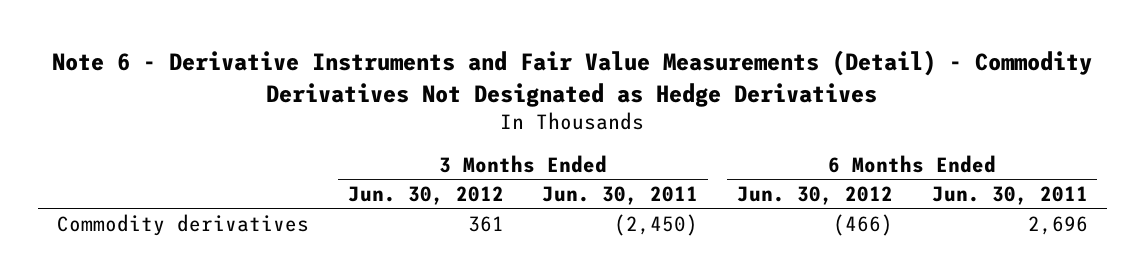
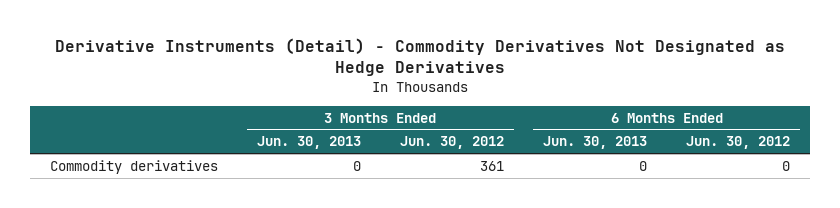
[52,49,1093,107] Note 6 - Derivative Instruments and Fair Value Measurements (Detail) - Commodity Derivatives Not Designated as Hedge Derivatives -> [54,37,785,77] Derivative Instruments (Detail) - Commodity Derivatives Not Designated as Hedge Derivatives
[542,185,699,205] Jun. 30, 2011 -> none
[931,185,1088,205] Jun. 30, 2011 -> none
none -> [256,136,361,150] Jun. 30, 2013
none -> [542,136,647,150] Jun. 30, 2013
[833,213,894,236] (466) -> [782,160,791,171] 0

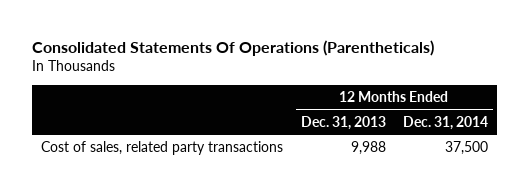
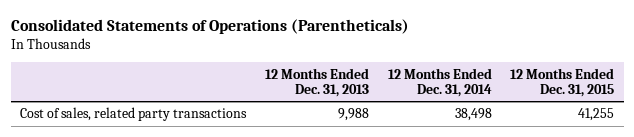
[32,40,435,57] Consolidated Statements Of Operations (Parentheticals) -> [10,19,409,35] Consolidated Statements of Operations (Parentheticals)
none -> [510,67,615,98] 12 Months Ended Dec. 31, 2015
[445,141,489,156] 37,500 -> [454,108,492,122] 38,498

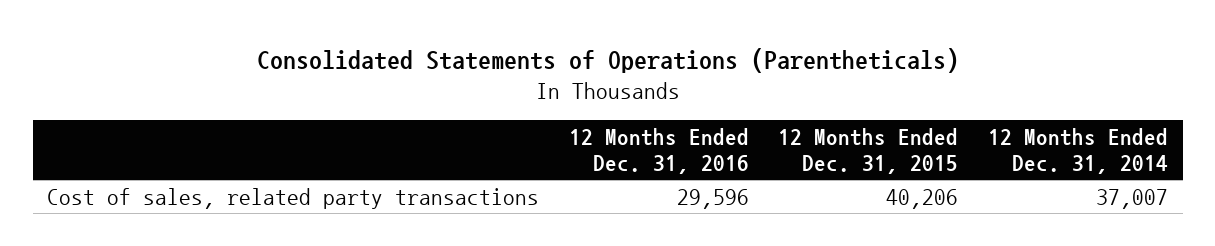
[264,67,369,98] 12 Months Ended Dec. 31, 2013 -> none
none -> [568,127,749,175] 12 Months Ended Dec. 31, 2016
[454,108,492,122] 38,498 -> [1095,188,1168,209] 37,007
[578,108,615,122] 41,255 -> [886,188,959,209] 40,206

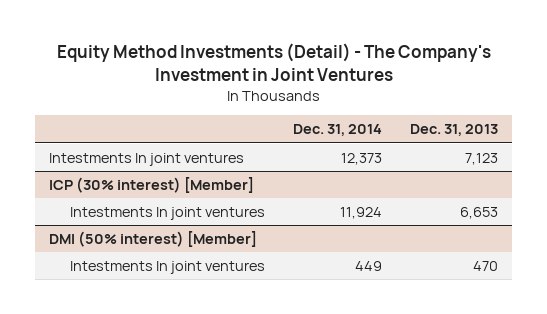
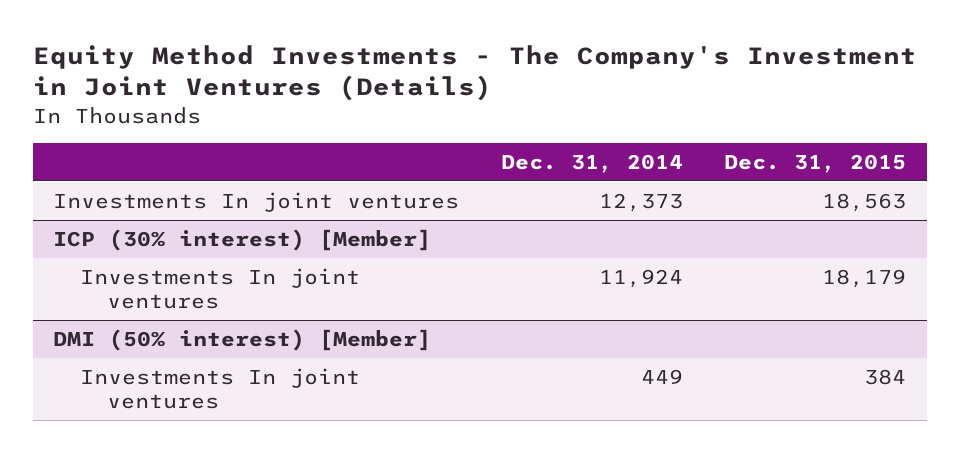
[56,42,491,81] Equity Method Investments (Detail) - The Company's Investment in Joint Ventures -> [32,45,917,102] Equity Method Investments - The Company's Investment in Joint Ventures (Details)
[410,124,499,137] Dec. 31, 2013 -> none
none -> [724,154,907,174] Dec. 31, 2015
[49,153,245,167] Intestments In joint ventures -> [53,191,460,212] Investments In joint ventures
[69,207,265,221] Intestments In joint ventures -> [80,267,361,310] Investments In joint ventures
[69,261,265,275] Intestments In joint ventures -> [80,367,361,410] Investments In joint ventures

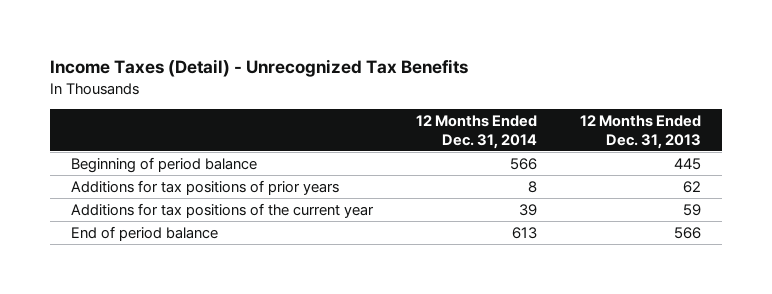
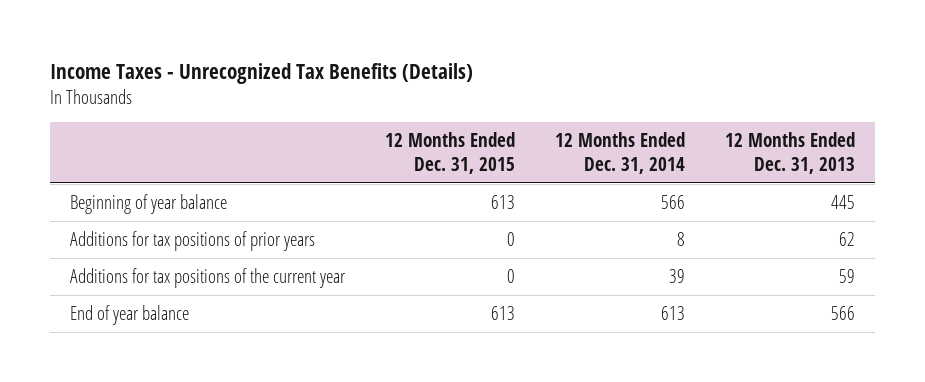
[49,59,468,78] Income Taxes (Detail) - Unrecognized Tax Benefits -> [50,62,474,84] Income Taxes - Unrecognized Tax Benefits (Details)
none -> [385,131,516,174] 12 Months Ended Dec. 31, 2015
[71,157,258,174] Beginning of period balance -> [70,193,228,214] Beginning of year balance
[71,226,219,242] End of period balance -> [70,304,190,325] End of year balance

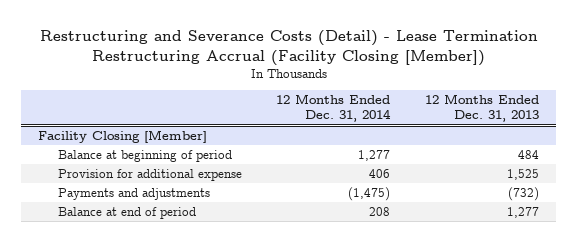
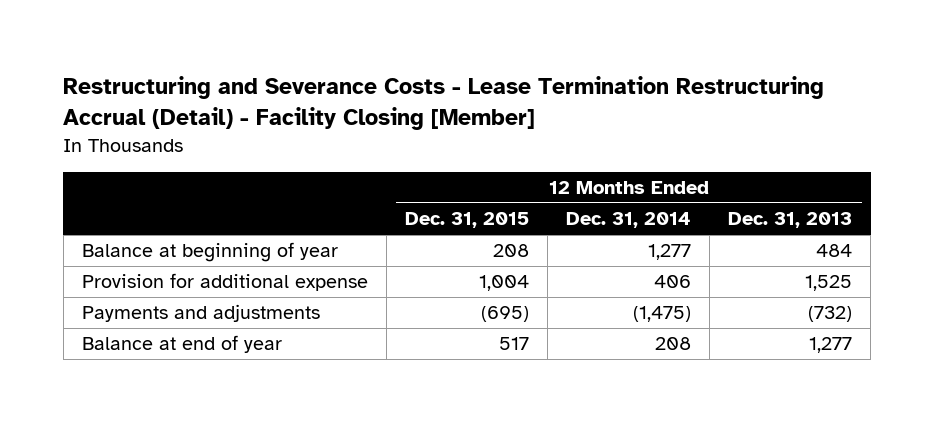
[39,29,538,66] Restructuring and Severance Costs (Detail) - Lease Termination Restructuring Accrual (Facility Closing [Member]) -> [63,76,825,131] Restructuring and Severance Costs - Lease Termination Restructuring Accrual (Detail) - Facility Closing [Member]
none -> [405,212,530,229] Dec. 31, 2015
[38,130,208,144] Facility Closing [Member] -> none
[58,150,233,163] Balance at beginning of period -> [81,242,338,263] Balance at beginning of year
[58,207,197,220] Balance at end of period -> [81,335,282,354] Balance at end of year

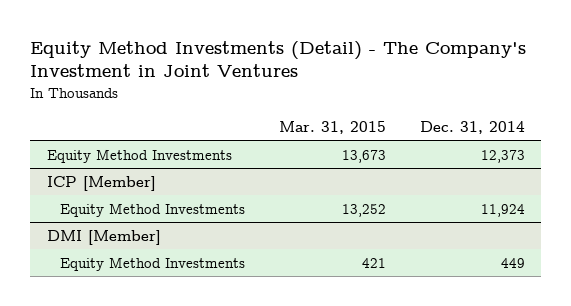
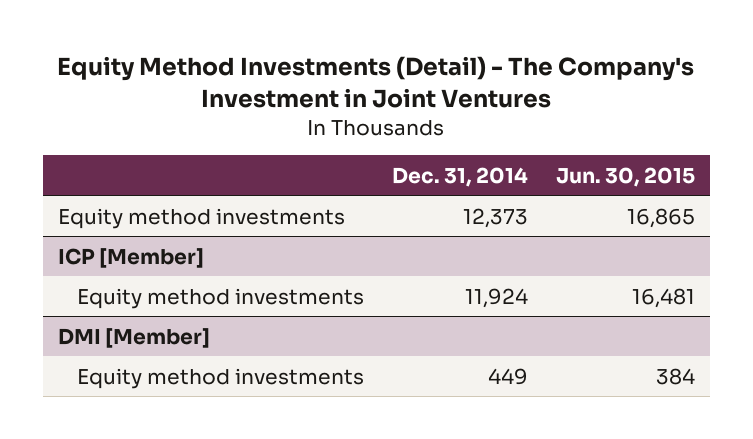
[278,120,386,134] Mar. 31, 2015 -> none
none -> [556,166,696,187] Jun. 30, 2015
[46,148,232,163] Equity Method Investments -> [57,207,345,229] Equity method investments
[60,202,246,217] Equity Method Investments -> [76,287,364,309] Equity method investments
[60,256,246,271] Equity Method Investments -> [76,367,364,389] Equity method investments

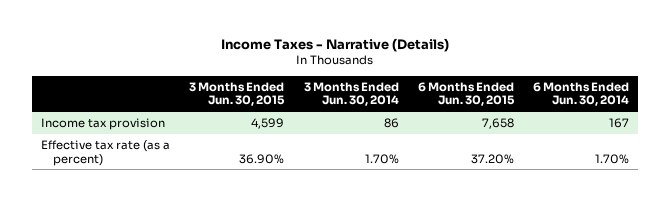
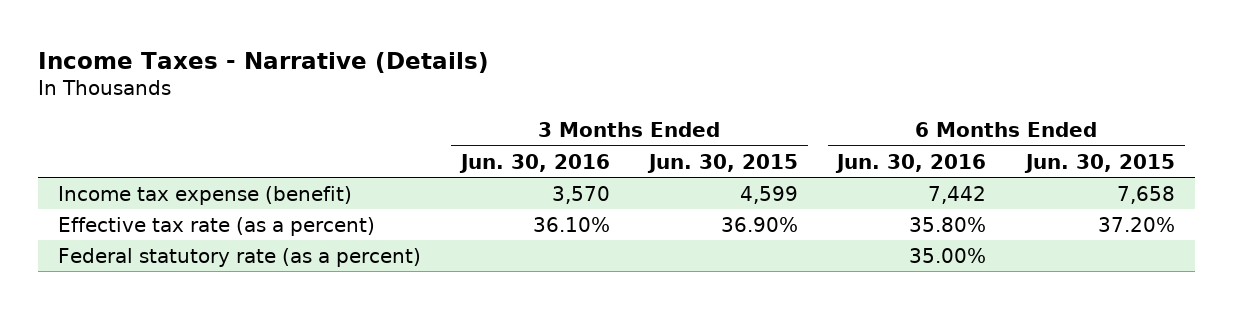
[303,81,399,107] 3 Months Ended Jun. 30, 2014 -> none
[532,81,629,107] 6 Months Ended Jun. 30, 2014 -> none
none -> [458,153,610,173] Jun. 30, 2016
none -> [835,153,987,173] Jun. 30, 2016
[41,118,166,131] Income tax provision -> [58,185,353,205] Income tax expense (benefit)
none -> [58,247,422,267] Federal statutory rate (as a percent)

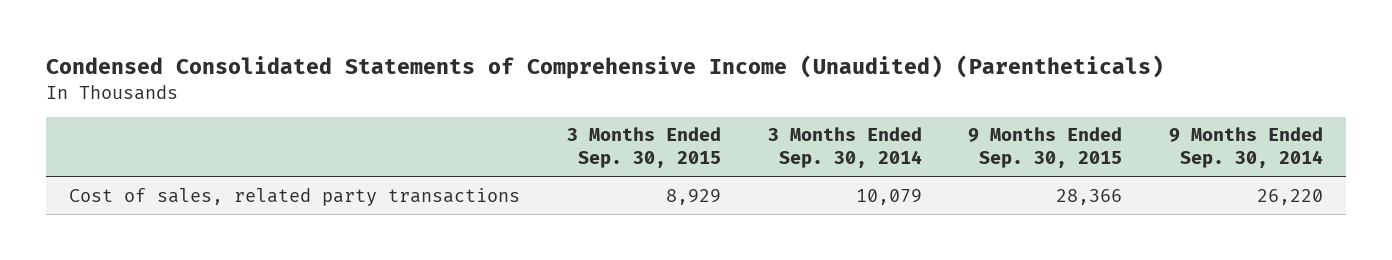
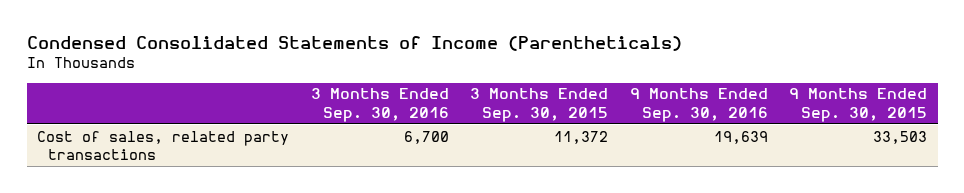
[46,55,1165,80] Condensed Consolidated Statements of Comprehensive Income (Unaudited) (Parentheticals) -> [26,36,682,52] Condensed Consolidated Statements of Income (Parentheticals)
[767,127,922,169] 3 Months Ended Sep. 30, 2014 -> none
[1168,127,1323,169] 9 Months Ended Sep. 30, 2014 -> none
none -> [310,88,449,123] 3 Months Ended Sep. 30, 2016
none -> [629,88,768,123] 9 Months Ended Sep. 30, 2016
[665,188,721,205] 8,929 -> [554,130,609,144] 11,372
[1056,188,1123,205] 28,366 -> [872,130,927,144] 33,503

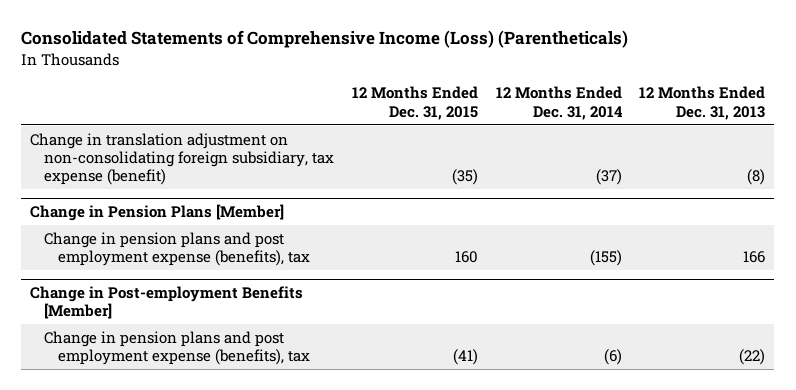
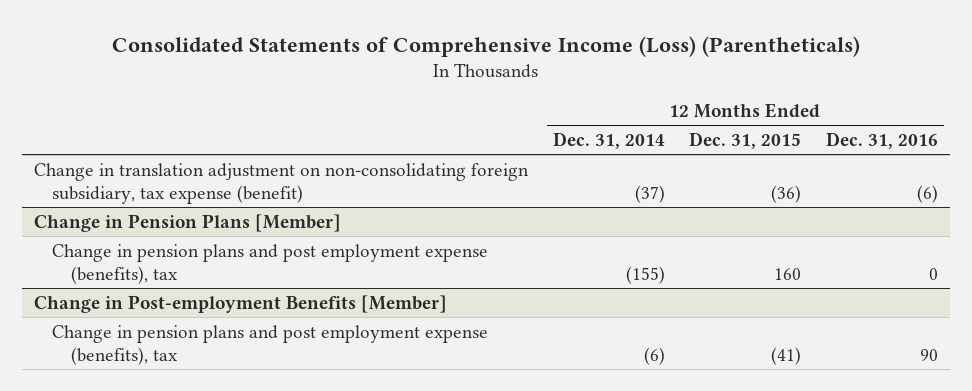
[639,86,766,120] 12 Months Ended Dec. 31, 2013 -> none
none -> [825,131,938,149] Dec. 31, 2016
[451,168,478,185] (35) -> [771,185,802,204] (36)

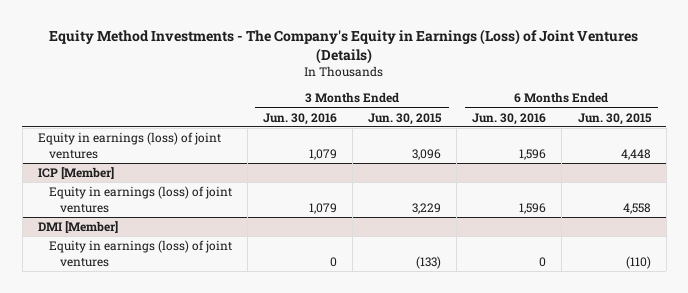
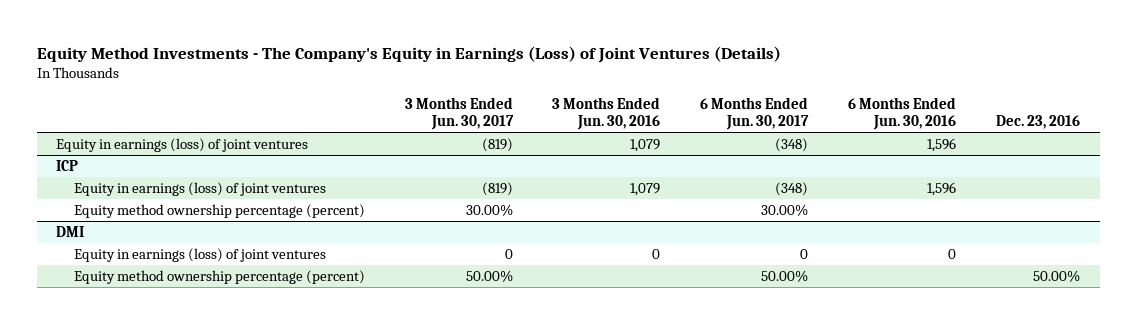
[368,112,443,125] Jun. 30, 2015 -> none
[577,112,652,125] Jun. 30, 2015 -> none
none -> [404,97,514,130] 3 Months Ended Jun. 30, 2017
none -> [700,97,810,130] 6 Months Ended Jun. 30, 2017
none -> [995,114,1080,129] Dec. 23, 2016
[37,167,114,180] ICP [Member] -> [56,160,79,172] ICP
none -> [73,204,365,219] Equity method ownership percentage (percent)
[37,221,118,234] DMI [Member] -> [56,226,85,238] DMI
none -> [73,270,365,285] Equity method ownership percentage (percent)

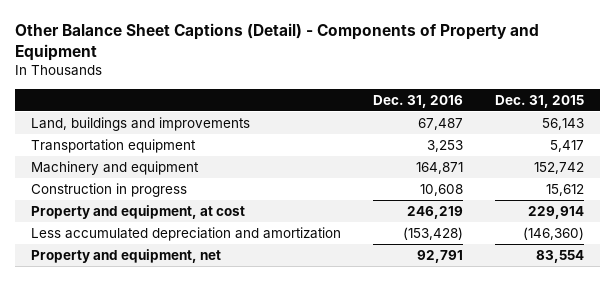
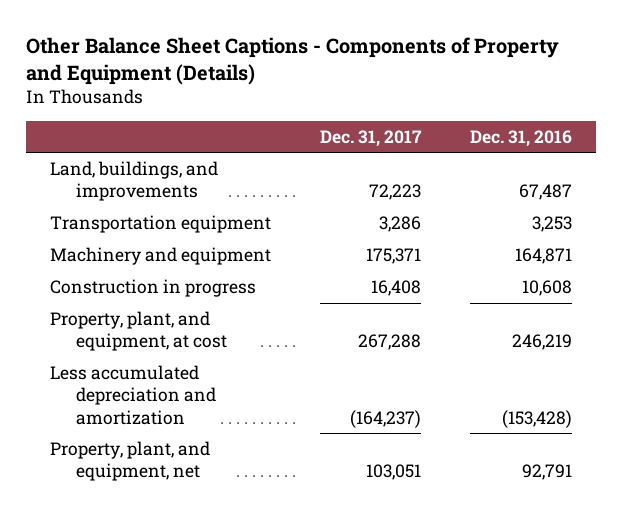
[14,22,539,61] Other Balance Sheet Captions (Detail) - Components of Property and Equipment -> [25,36,559,86] Other Balance Sheet Captions - Components of Property and Equipment (Details)
[494,94,584,108] Dec. 31, 2015 -> none
none -> [319,129,422,147] Dec. 31, 2017
[30,116,250,131] Land, buildings and improvements -> [50,161,219,202] Land, buildings, and improvements
[30,204,245,219] Property and equipment, at cost -> [50,311,227,352] Property, plant, and equipment, at cost
[30,248,221,263] Property and equipment, net -> [50,441,211,482] Property, plant, and equipment, net

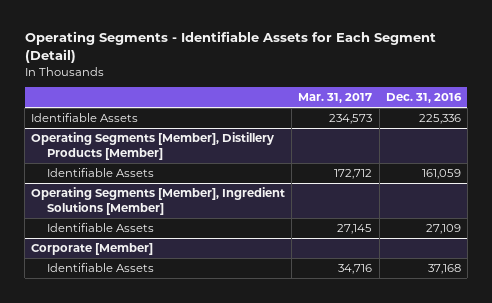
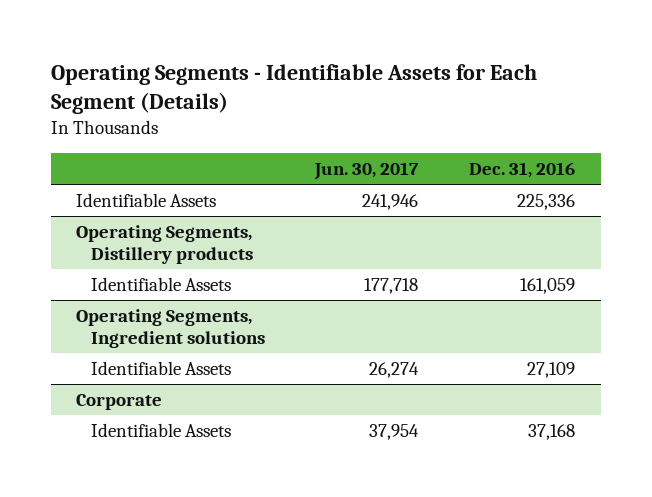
[24,31,436,64] Operating Segments - Identifiable Assets for Each Segment (Detail) -> [51,64,538,115] Operating Segments - Identifiable Assets for Each Segment (Details)
[298,93,373,104] Mar. 31, 2017 -> none
none -> [314,161,420,180] Jun. 30, 2017
[31,131,275,160] Operating Segments [Member], Distillery Products [Member] -> [76,224,253,264] Operating Segments, Distillery products
[31,186,286,215] Operating Segments [Member], Ingredient Solutions [Member] -> [76,308,265,348] Operating Segments, Ingredient solutions
[31,242,154,255] Corporate [Member] -> [76,393,163,410] Corporate

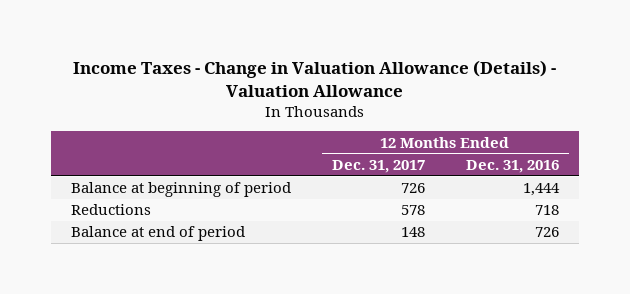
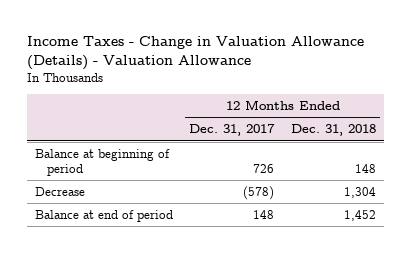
[465,160,559,174] Dec. 31, 2016 -> none
none -> [290,124,376,137] Dec. 31, 2018
[70,204,151,216] Reductions -> none
none -> [35,186,86,196] Decrease

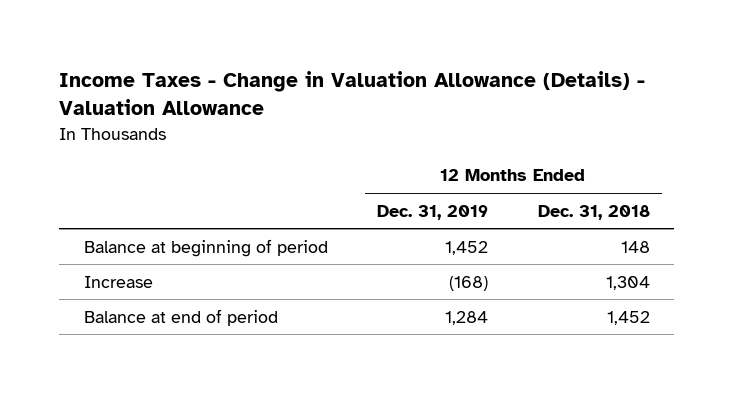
[189,124,276,137] Dec. 31, 2017 -> none
none -> [377,204,489,220] Dec. 31, 2019
[35,186,86,196] Decrease -> [84,275,154,288] Increase

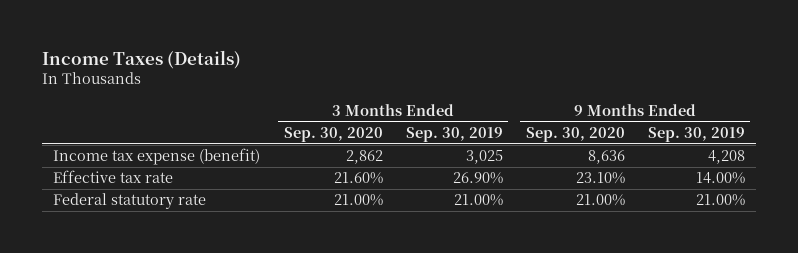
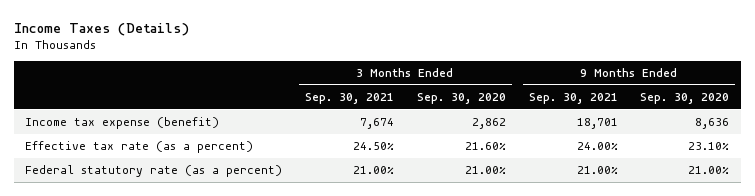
[405,126,503,142] Sep. 30, 2019 -> none
[647,126,745,142] Sep. 30, 2019 -> none
none -> [305,93,395,105] Sep. 30, 2021
none -> [528,93,618,105] Sep. 30, 2021
[53,170,174,184] Effective tax rate -> [25,141,254,154] Effective tax rate (as a percent)
[53,193,207,210] Federal statutory rate -> [25,165,283,178] Federal statutory rate (as a percent)

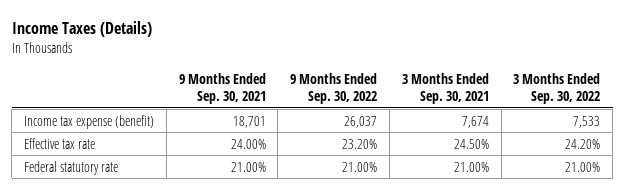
[416,93,506,105] Sep. 30, 2020 -> none
[640,93,730,105] Sep. 30, 2020 -> none
none -> [290,72,378,105] 9 Months Ended Sep. 30, 2022
none -> [513,72,601,105] 3 Months Ended Sep. 30, 2022
[25,141,254,154] Effective tax rate (as a percent) -> [24,137,96,149] Effective tax rate
[25,165,283,178] Federal statutory rate (as a percent) -> [24,160,119,175] Federal statutory rate

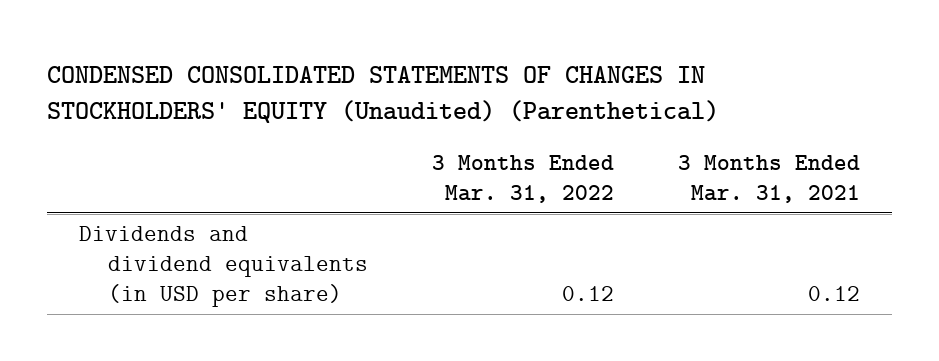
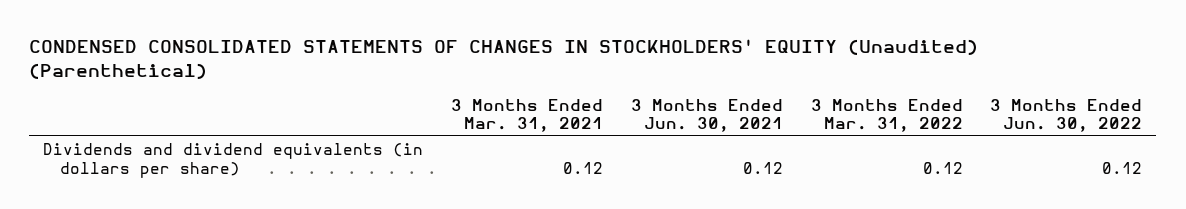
none -> [630,99,783,133] 3 Months Ended Jun. 30, 2021
none -> [990,99,1143,133] 3 Months Ended Jun. 30, 2022
[78,226,368,307] Dividends and dividend equivalents (in USD per share) -> [43,143,424,178] Dividends and dividend equivalents (in dollars per share)

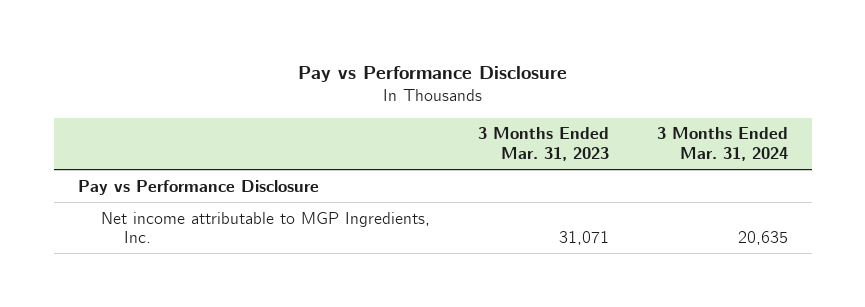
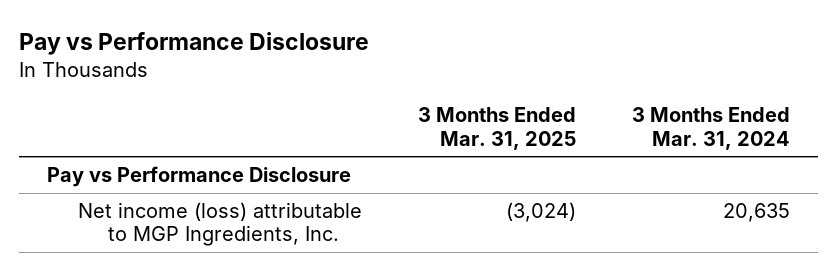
[477,127,609,161] 3 Months Ended Mar. 31, 2023 -> none
none -> [417,107,576,150] 3 Months Ended Mar. 31, 2025
[101,211,431,243] Net income attributable to MGP Ingredients, Inc. -> [77,202,362,247] Net income (loss) attributable to MGP Ingredients, Inc.

